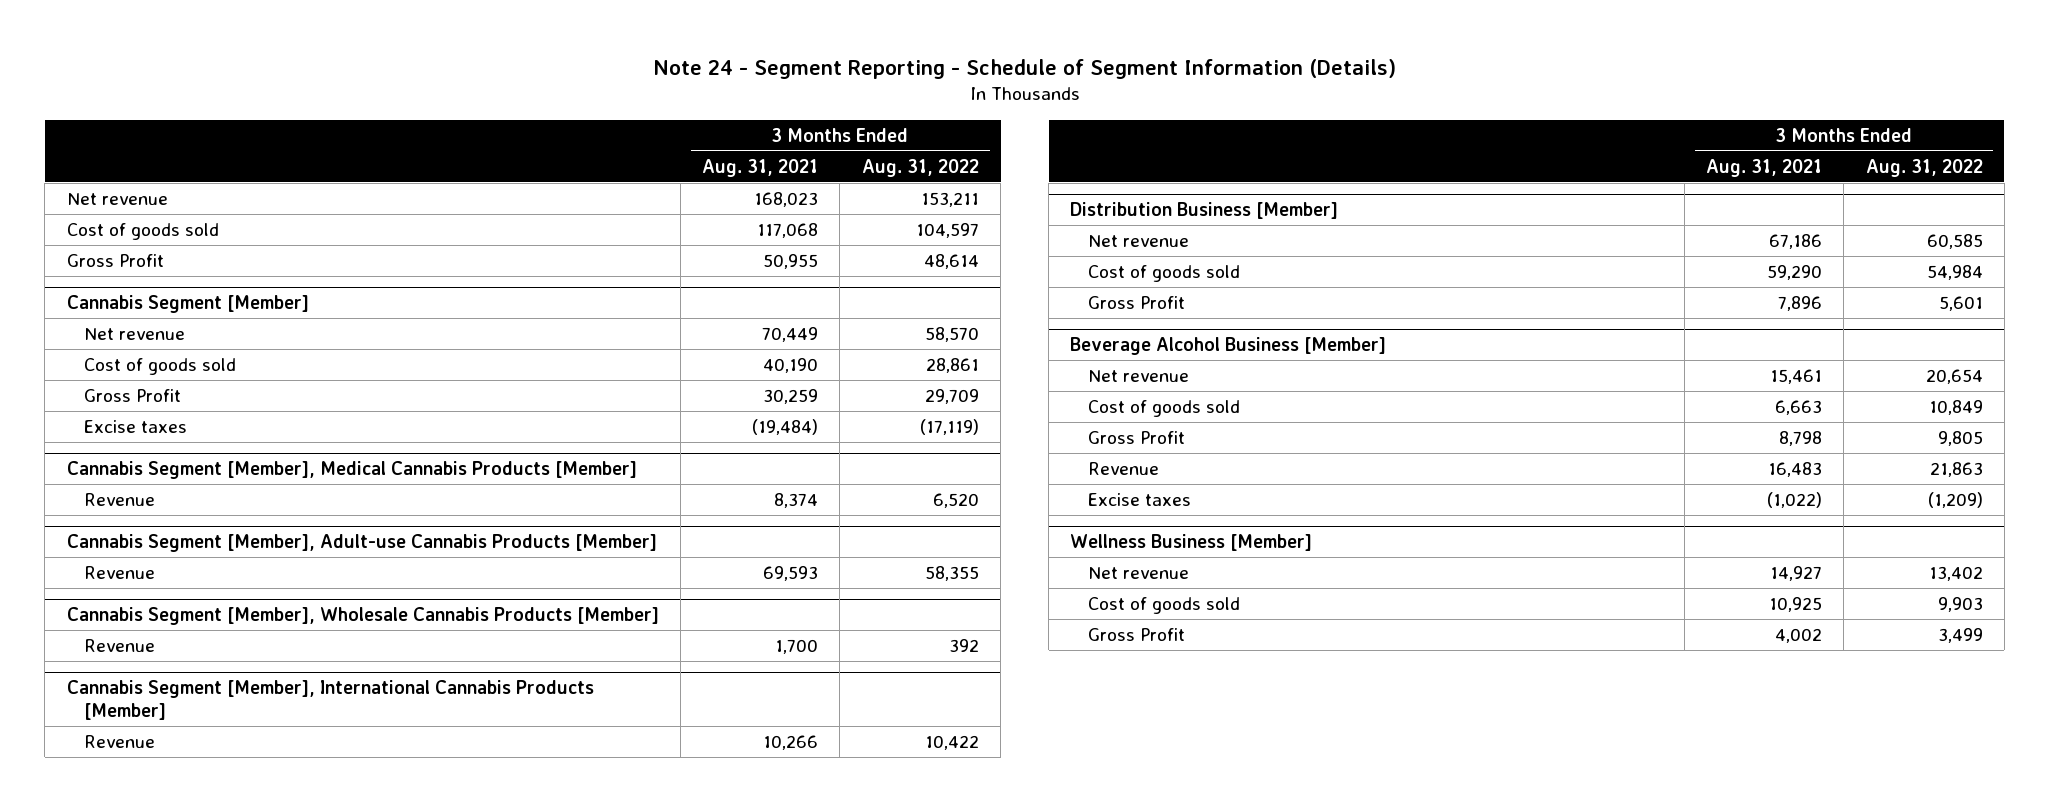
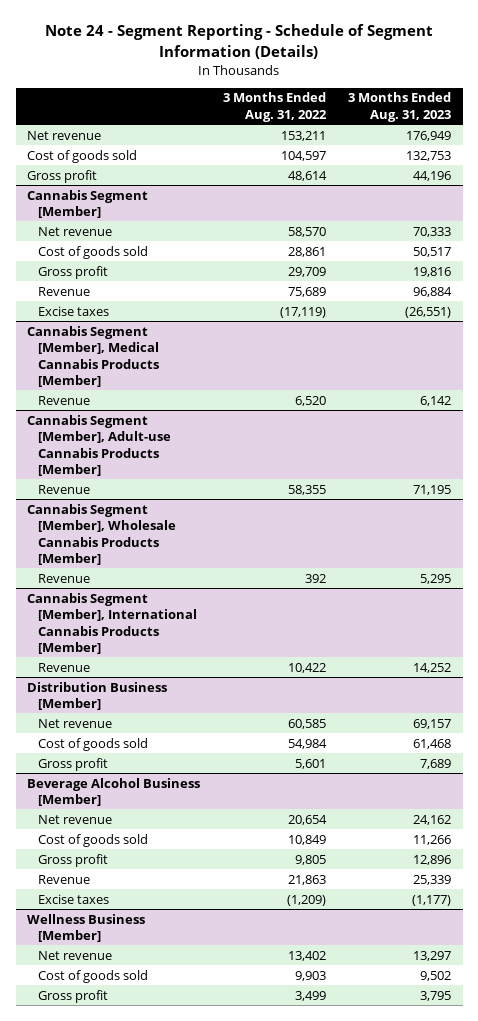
[702,158,819,177] Aug. 31, 2021 -> none
none -> [348,92,452,122] 3 Months Ended Aug. 31, 2023
[66,254,164,268] Gross Profit -> [27,169,98,183] Gross profit
[84,389,182,403] Gross Profit -> [38,265,109,279] Gross profit
none -> [38,286,91,296] Revenue
[1088,296,1186,310] Gross Profit -> [38,757,109,771] Gross profit
[1088,431,1186,445] Gross Profit -> [38,853,109,867] Gross profit
[1088,628,1186,642] Gross Profit -> [38,989,109,1003] Gross profit

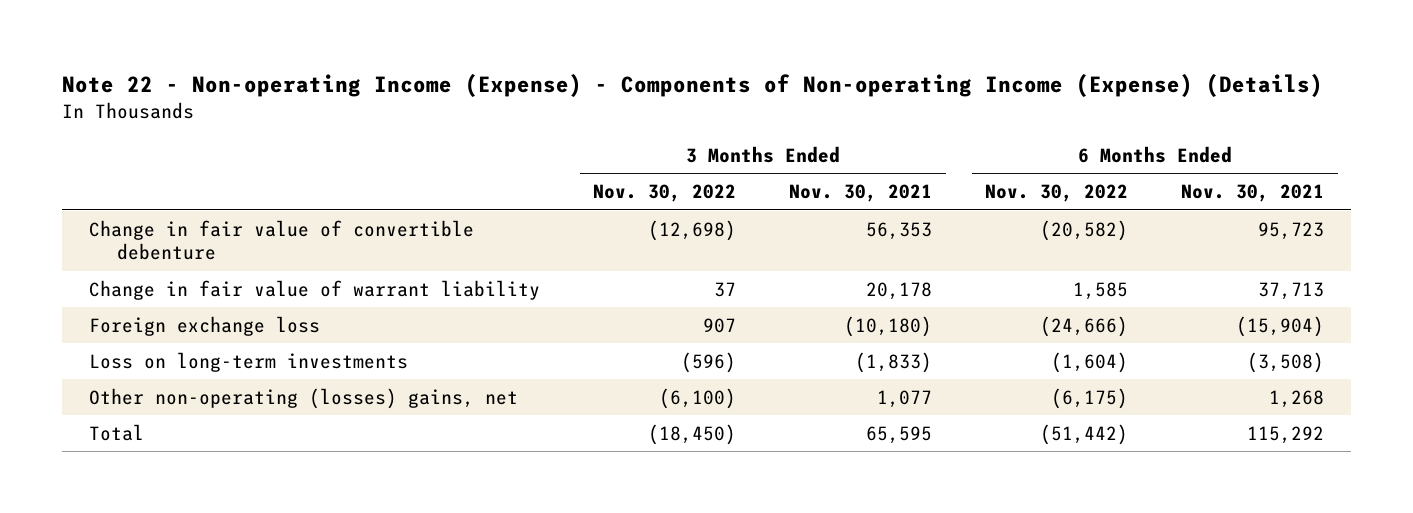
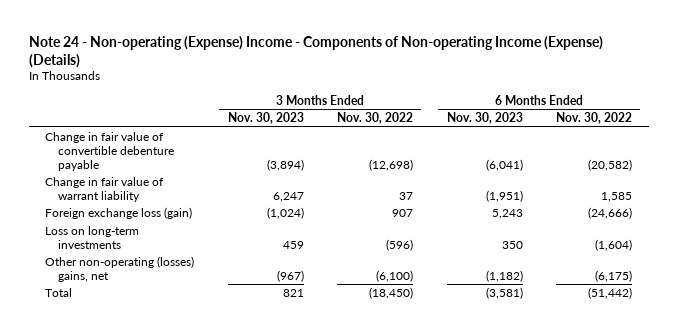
[62,74,1324,98] Note 22 - Non-operating Income (Expense) - Components of Non-operating Income (Expense) (Details) -> [28,35,603,68] Note 24 - Non-operating (Expense) Income - Components of Non-operating Income (Expense) (Details)
[789,184,933,203] Nov. 30, 2021 -> none
[1181,184,1325,203] Nov. 30, 2021 -> none
none -> [227,112,304,125] Nov. 30, 2023
none -> [446,112,523,125] Nov. 30, 2023
[89,219,475,261] Change in fair value of convertible debenture -> [45,131,174,171] Change in fair value of convertible debenture payable
[89,315,321,336] Foreign exchange loss -> [45,206,193,219] Foreign exchange loss (gain)

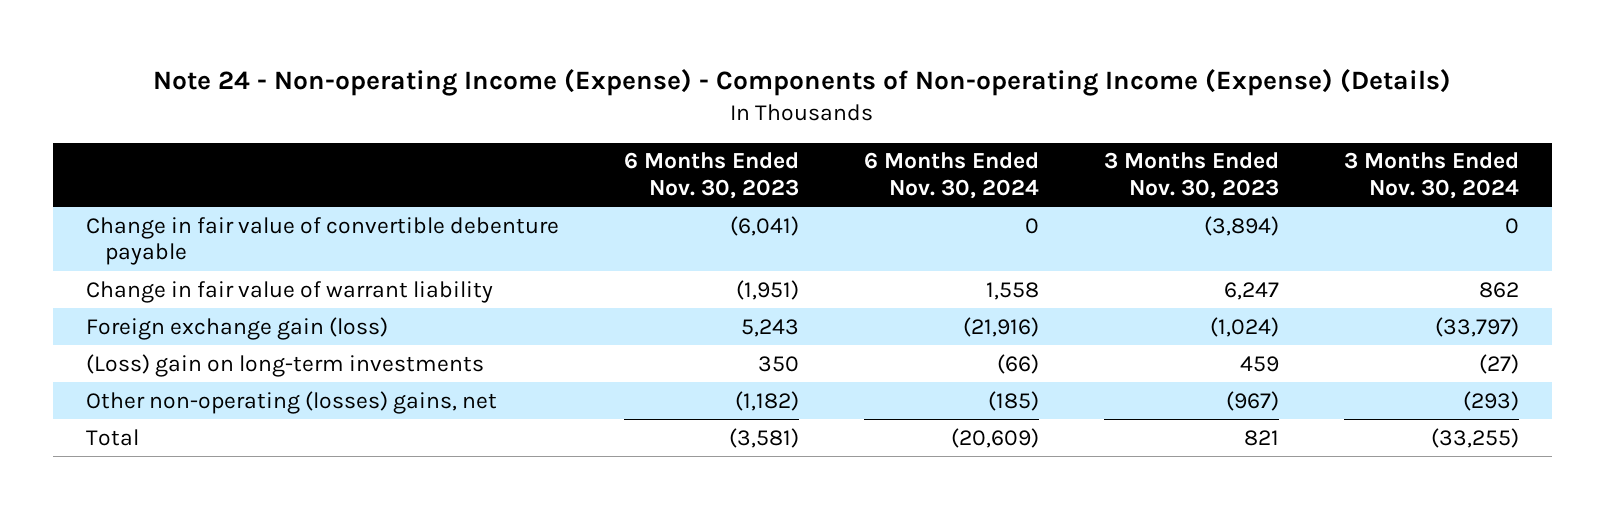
[28,35,603,68] Note 24 - Non-operating (Expense) Income - Components of Non-operating Income (Expense) (Details) -> [153,68,1452,96] Note 24 - Non-operating Income (Expense) - Components of Non-operating Income (Expense) (Details)
[337,112,414,125] Nov. 30, 2022 -> none
[555,112,632,125] Nov. 30, 2022 -> none
none -> [863,152,1039,200] 6 Months Ended Nov. 30, 2024
none -> [1344,152,1520,200] 3 Months Ended Nov. 30, 2024
[45,206,193,219] Foreign exchange loss (gain) -> [85,316,388,340] Foreign exchange gain (loss)
[45,225,140,249] Loss on long-term investments -> [85,353,484,377] (Loss) gain on long-term investments

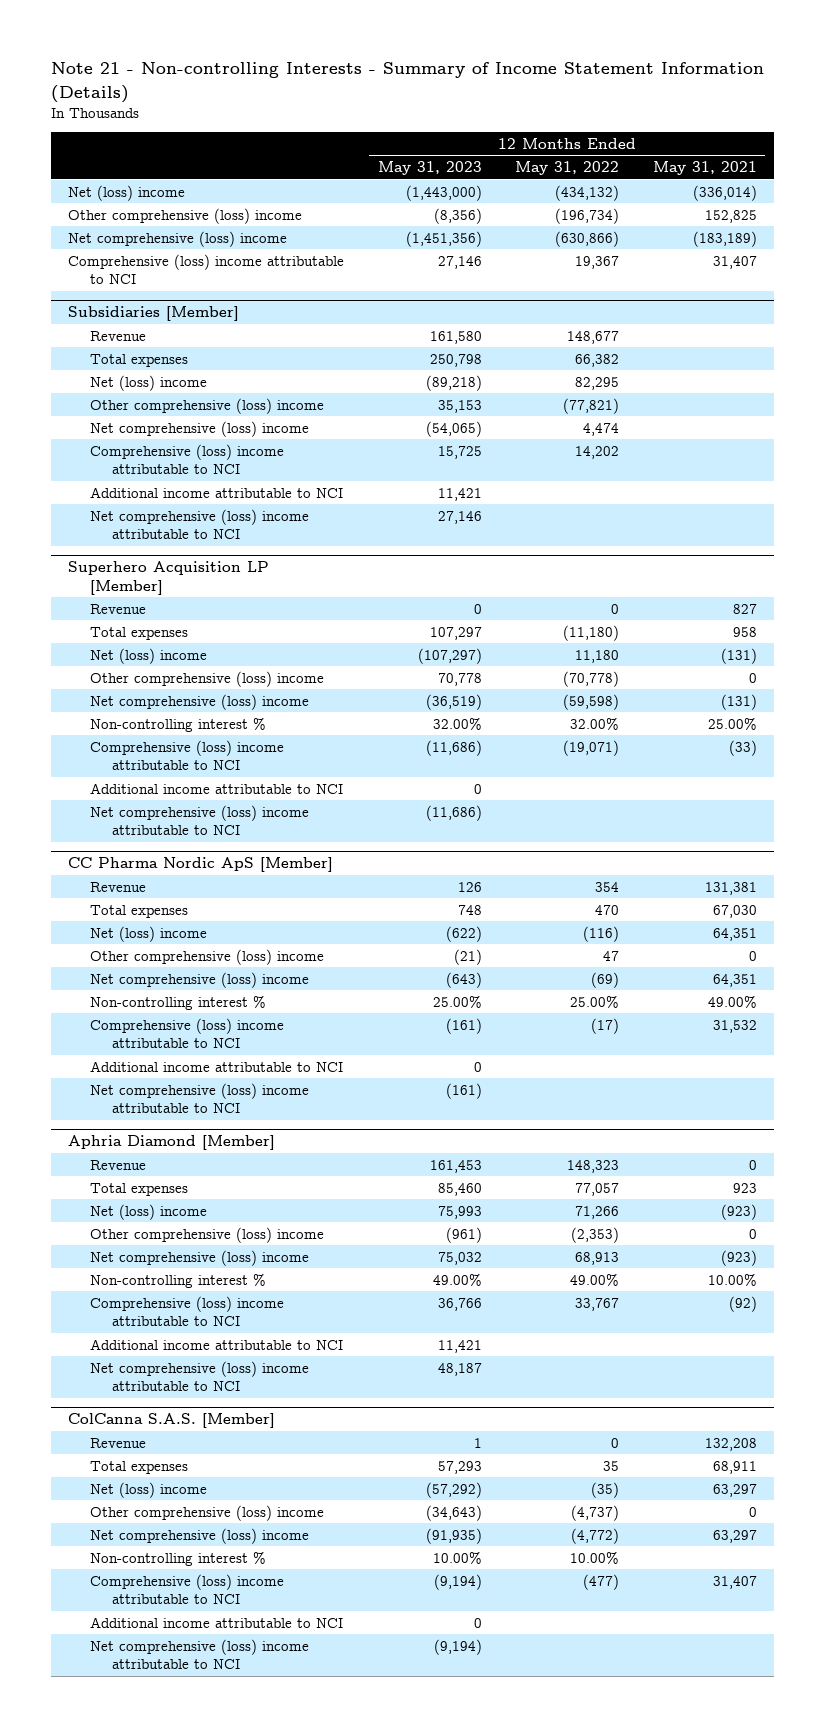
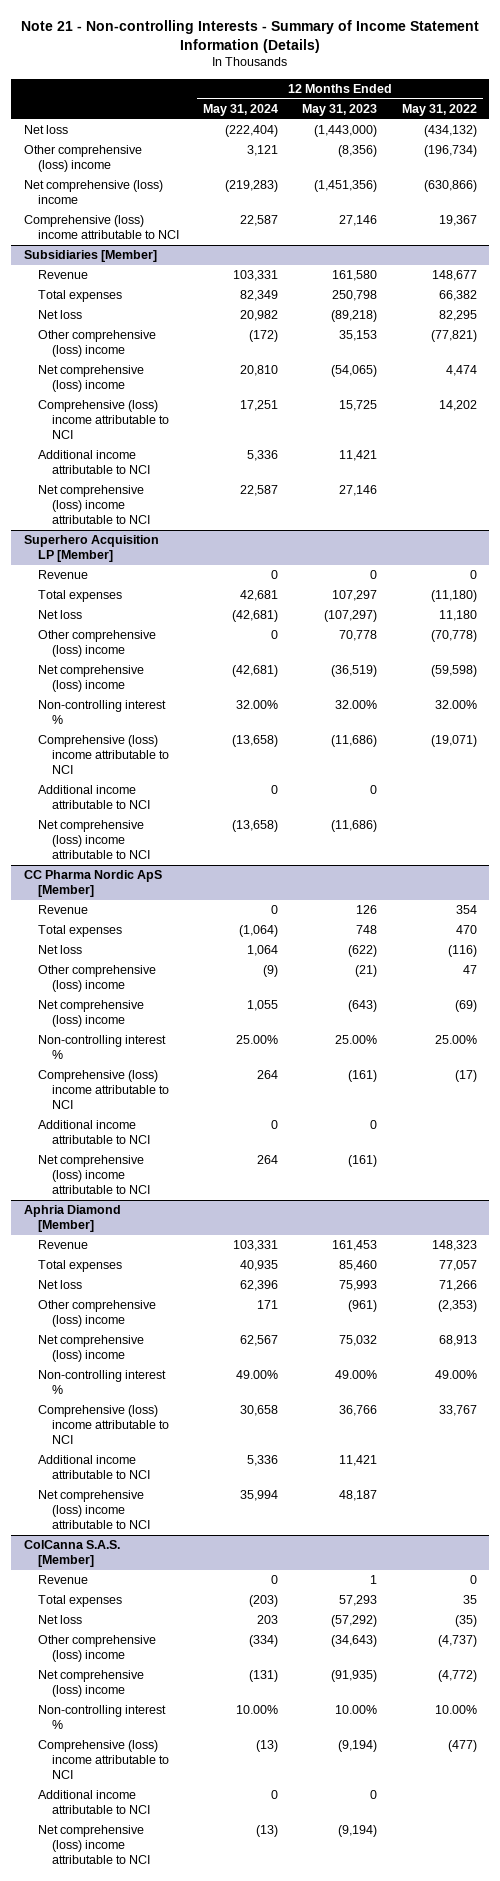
[653,161,758,176] May 31, 2021 -> none
none -> [203,104,279,117] May 31, 2024
[68,184,186,201] Net (loss) income -> [23,125,68,135] Net loss
[90,374,208,391] Net (loss) income -> [37,310,82,320] Net loss
[90,647,208,664] Net (loss) income -> [37,610,82,620] Net loss
[90,925,208,942] Net (loss) income -> [37,945,82,955] Net loss
[90,1203,208,1220] Net (loss) income -> [37,1280,82,1290] Net loss
[90,1481,208,1498] Net (loss) income -> [37,1615,82,1625] Net loss

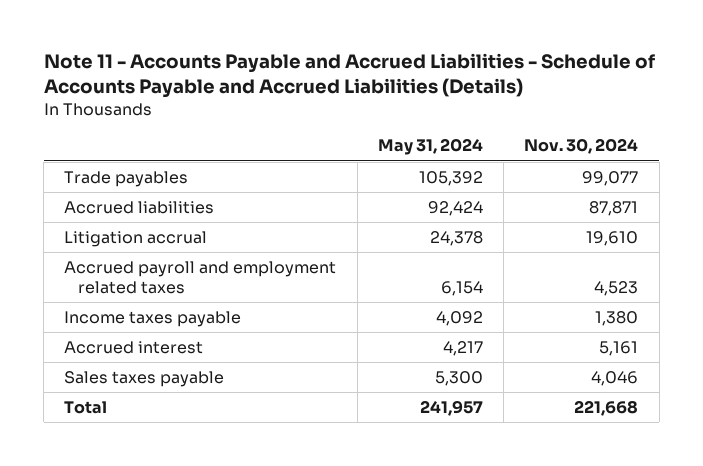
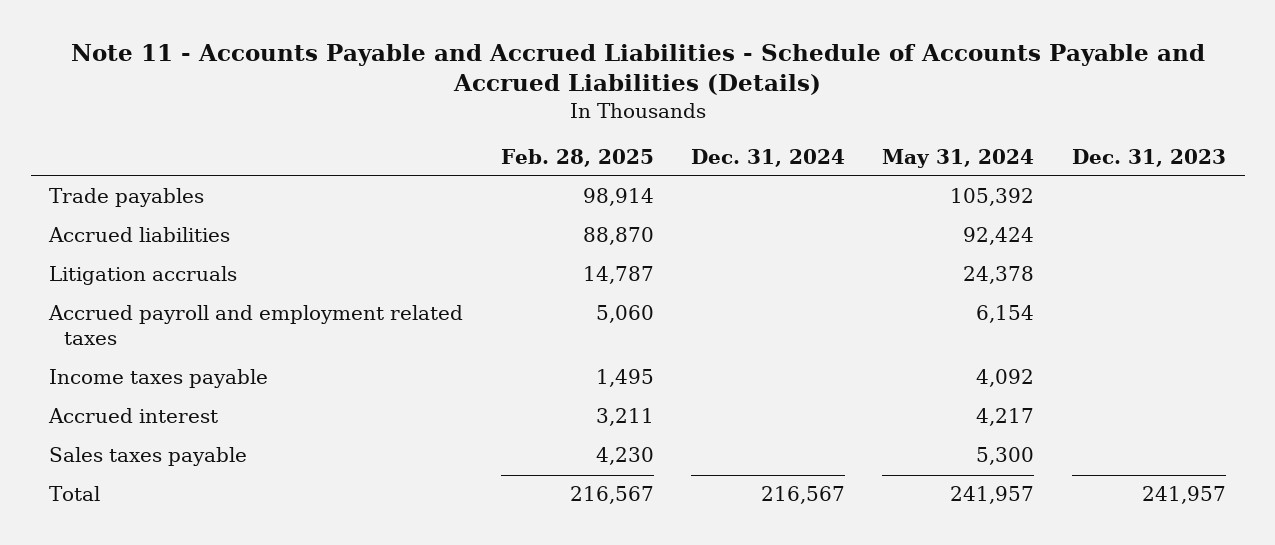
[524,138,639,155] Nov. 30, 2024 -> none
none -> [500,148,654,167] Feb. 28, 2025
none -> [691,148,846,167] Dec. 31, 2024
none -> [1071,148,1226,167] Dec. 31, 2023
[64,230,208,247] Litigation accrual -> [49,266,238,286] Litigation accruals

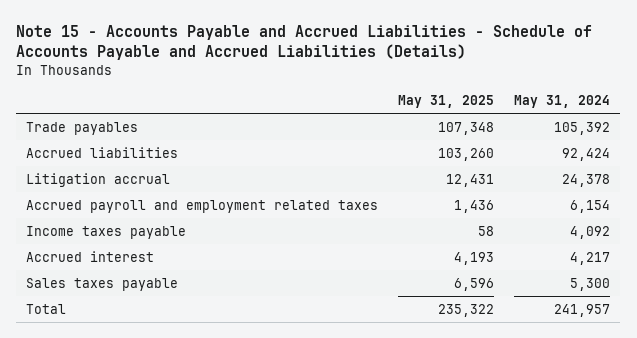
[70,43,1205,96] Note 11 - Accounts Payable and Accrued Liabilities - Schedule of Accounts Payable and Accrued Liabilities (Details) -> [16,24,593,60] Note 15 - Accounts Payable and Accrued Liabilities - Schedule of Accounts Payable and Accrued Liabilities (Details)
[500,148,654,167] Feb. 28, 2025 -> none
[691,148,846,167] Dec. 31, 2024 -> none
[1071,148,1226,167] Dec. 31, 2023 -> none
none -> [398,95,495,109] May 31, 2025
[49,266,238,286] Litigation accruals -> [26,172,171,187] Litigation accrual

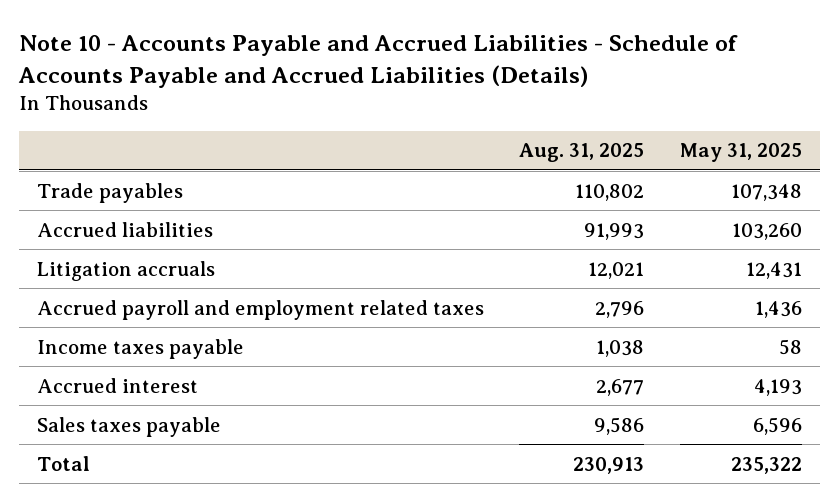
[16,24,593,60] Note 15 - Accounts Payable and Accrued Liabilities - Schedule of Accounts Payable and Accrued Liabilities (Details) -> [17,34,738,88] Note 10 - Accounts Payable and Accrued Liabilities - Schedule of Accounts Payable and Accrued Liabilities (Details)
[514,95,611,109] May 31, 2024 -> none
none -> [519,143,645,163] Aug. 31, 2025
[26,172,171,187] Litigation accrual -> [36,260,215,281] Litigation accruals

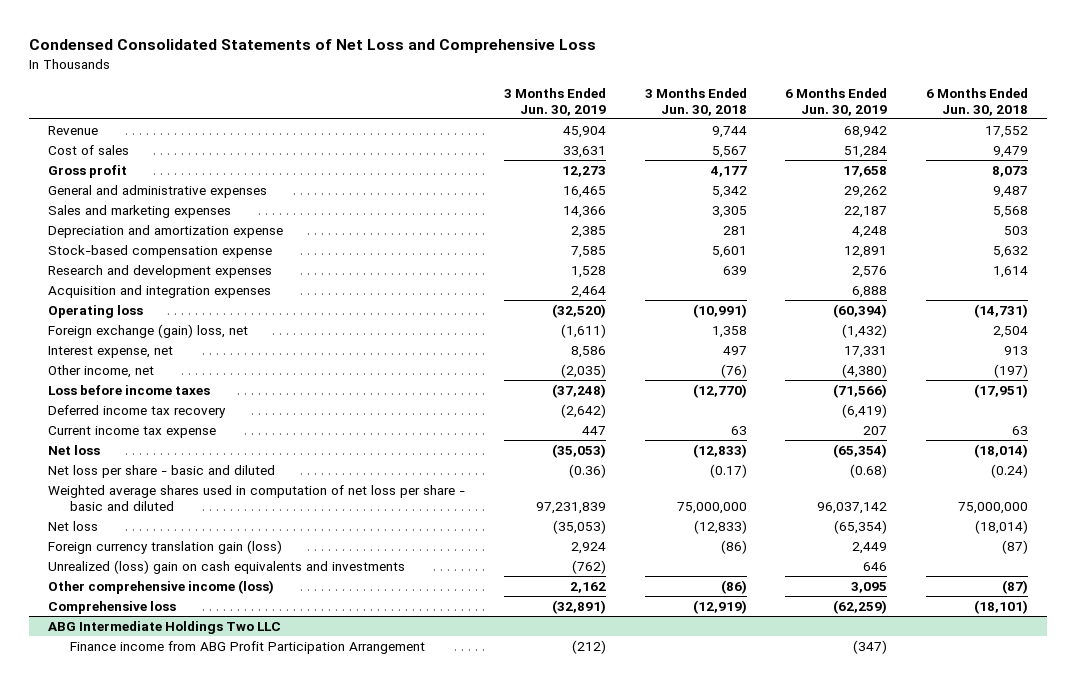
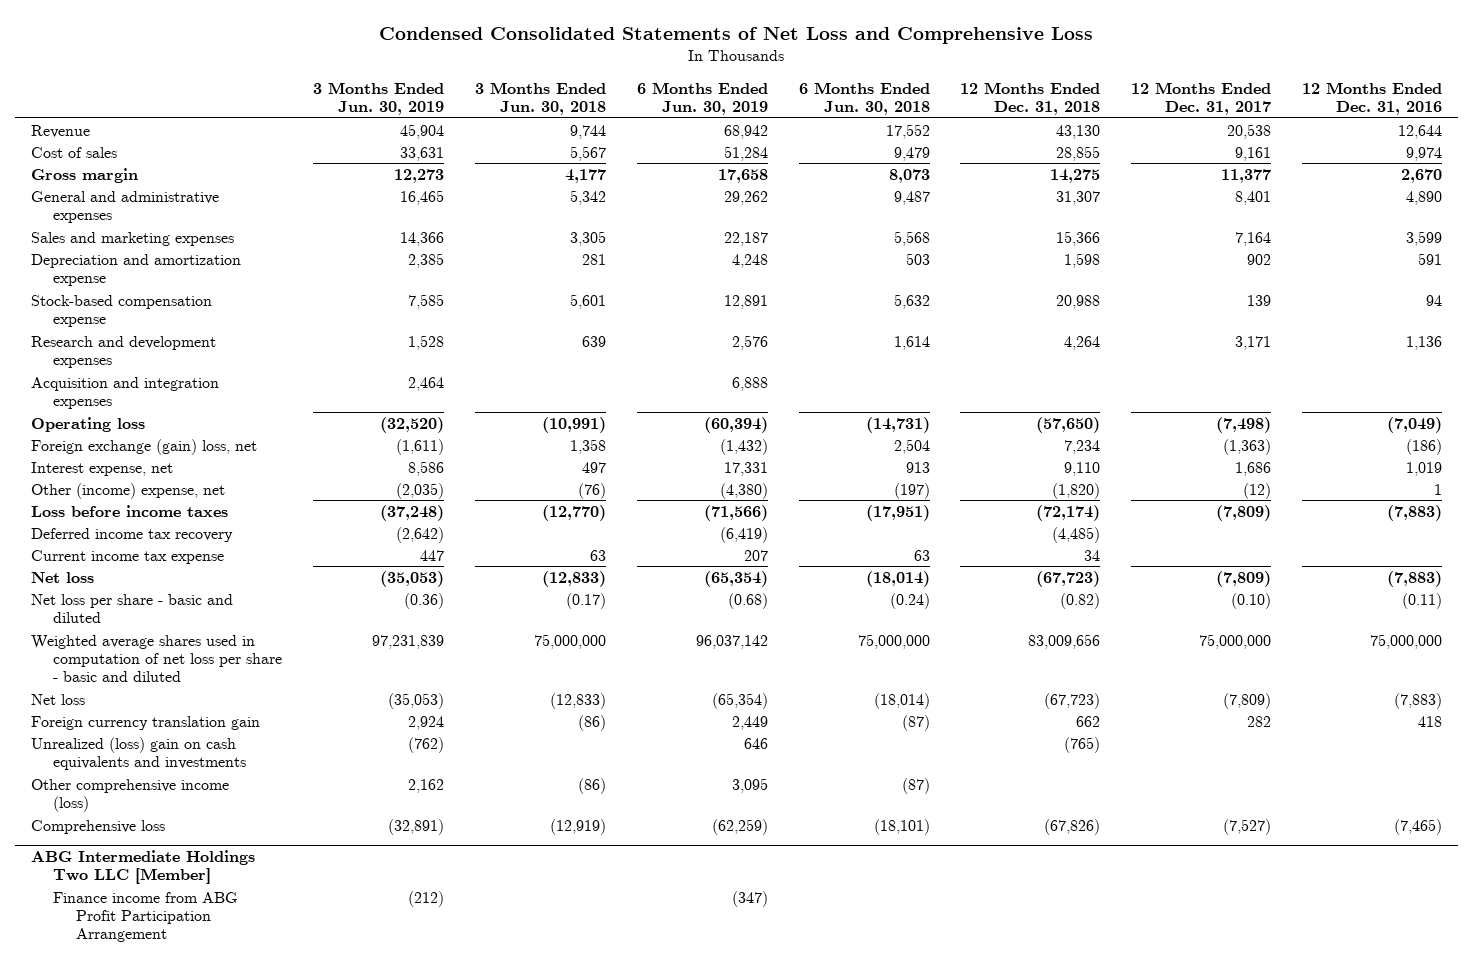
none -> [960,81,1101,116] 12 Months Ended Dec. 31, 2018
none -> [1131,81,1272,116] 12 Months Ended Dec. 31, 2017
none -> [1302,81,1443,116] 12 Months Ended Dec. 31, 2016
[48,164,128,178] Gross profit -> [30,167,138,183] Gross margin
[48,364,155,378] Other income, net -> [30,482,225,499] Other (income) expense, net
[48,539,283,554] Foreign currency translation gain (loss) -> [30,715,260,730] Foreign currency translation gain
[48,620,282,634] ABG Intermediate Holdings Two LLC -> [30,849,255,885] ABG Intermediate Holdings Two LLC [Member]

